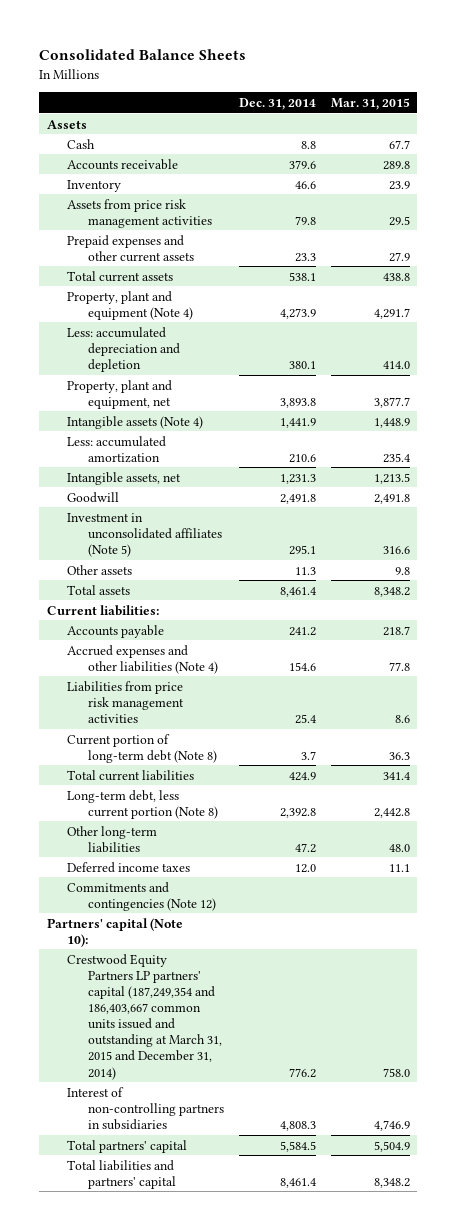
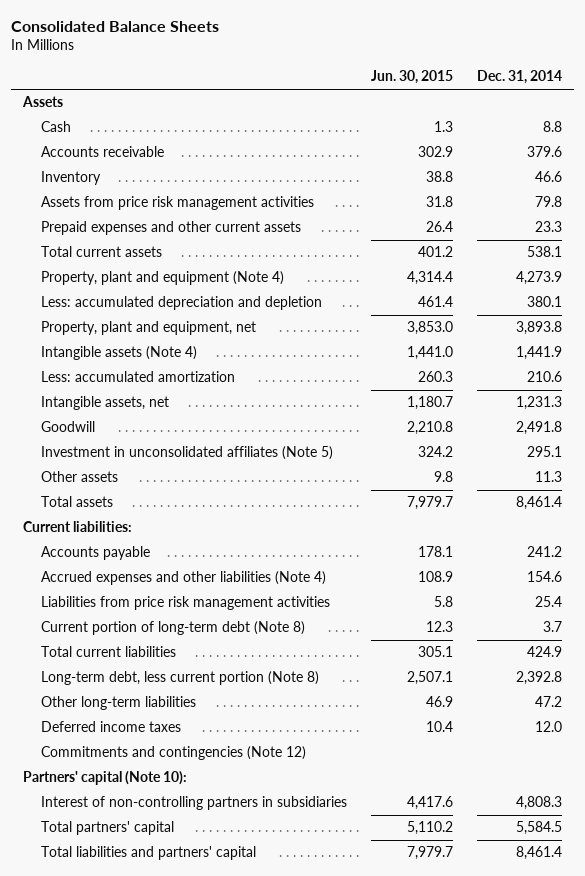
[330,98,410,111] Mar. 31, 2015 -> none
none -> [371,70,454,85] Jun. 30, 2015
[67,953,222,1080] Crestwood Equity Partners LP partners' capital (187,249,354 and 186,403,667 common units issued and outstanding at March 31, 2015 and December 31, 2014) -> none

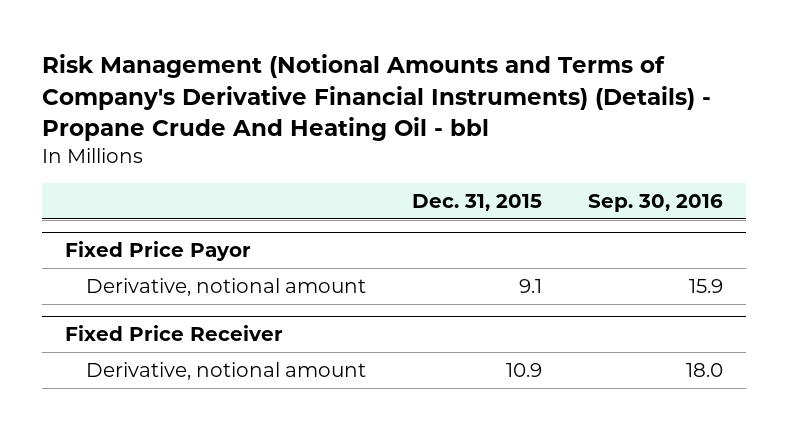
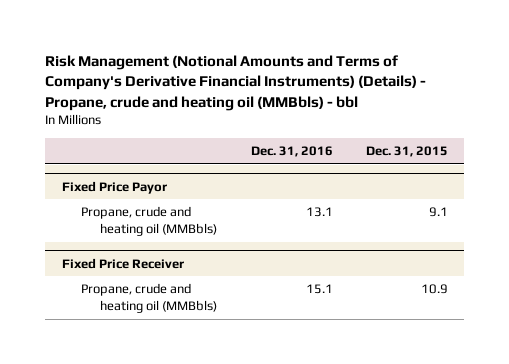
[42,54,712,141] Risk Management (Notional Amounts and Terms of Company's Derivative Financial Instruments) (Details) - Propane Crude And Heating Oil - bbl -> [44,54,426,111] Risk Management (Notional Amounts and Terms of Company's Derivative Financial Instruments) (Details) - Propane, crude and heating oil (MMBbls) - bbl
[587,194,723,213] Sep. 30, 2016 -> none
none -> [250,145,333,157] Dec. 31, 2016
[85,277,366,296] Derivative, notional amount -> [80,206,218,237] Propane, crude and heating oil (MMBbls)
[85,361,366,380] Derivative, notional amount -> [80,283,218,314] Propane, crude and heating oil (MMBbls)

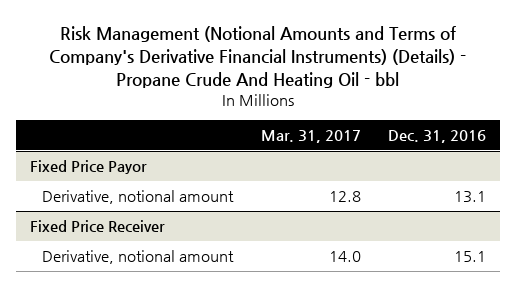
[44,54,426,111] Risk Management (Notional Amounts and Terms of Company's Derivative Financial Instruments) (Details) - Propane, crude and heating oil (MMBbls) - bbl -> [48,25,466,88] Risk Management (Notional Amounts and Terms of Company's Derivative Financial Instruments) (Details) - Propane Crude And Heating Oil - bbl
[365,145,448,157] Dec. 31, 2015 -> none
none -> [260,130,361,144] Mar. 31, 2017
[80,206,218,237] Propane, crude and heating oil (MMBbls) -> [42,190,235,205] Derivative, notional amount
[80,283,218,314] Propane, crude and heating oil (MMBbls) -> [42,250,235,265] Derivative, notional amount

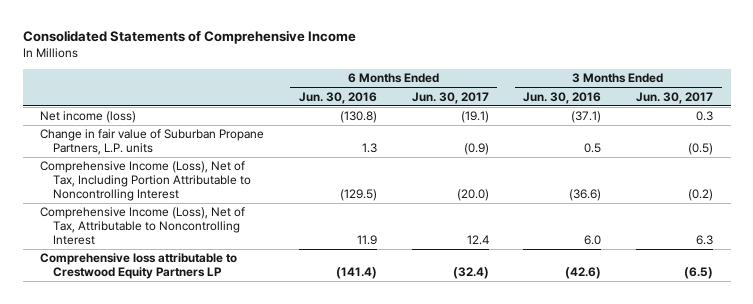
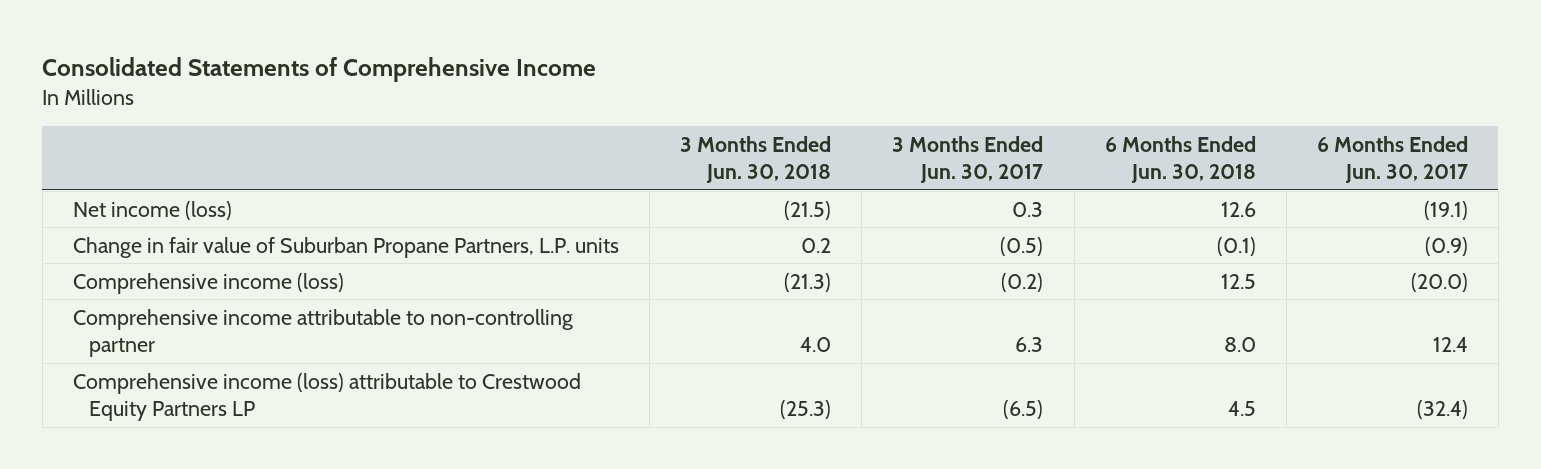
[298,91,377,104] Jun. 30, 2016 -> none
[523,91,602,104] Jun. 30, 2016 -> none
none -> [680,135,832,184] 3 Months Ended Jun. 30, 2018
none -> [1104,135,1256,184] 6 Months Ended Jun. 30, 2018
[39,161,252,202] Comprehensive Income (Loss), Net of Tax, Including Portion Attributable to Noncontrolling Interest -> [73,272,345,294] Comprehensive income (loss)
[39,207,245,246] Comprehensive Income (Loss), Net of Tax, Attributable to Noncontrolling Interest -> [73,308,574,358] Comprehensive income attributable to non-controlling partner
[39,253,237,280] Comprehensive loss attributable to Crestwood Equity Partners LP -> [73,372,582,422] Comprehensive income (loss) attributable to Crestwood Equity Partners LP

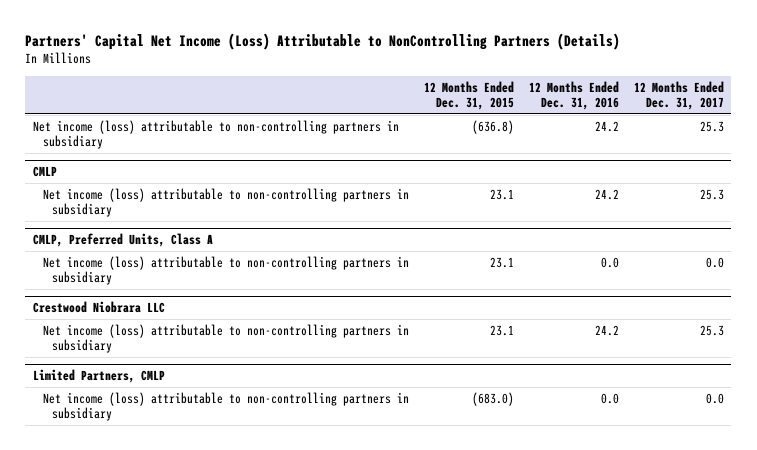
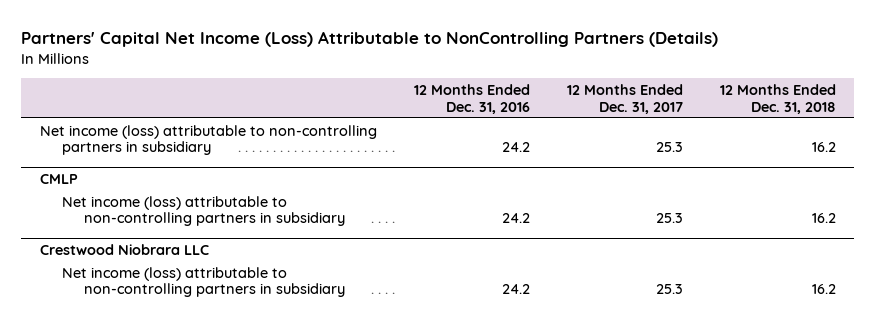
[423,80,514,111] 12 Months Ended Dec. 31, 2015 -> none
none -> [719,83,836,114] 12 Months Ended Dec. 31, 2018
[32,233,213,248] CMLP, Preferred Units, Class A -> none
[42,255,409,285] Net income (loss) attributable to non-controlling partners in subsidiary -> none
[32,369,165,384] Limited Partners, CMLP -> none
[42,391,409,421] Net income (loss) attributable to non-controlling partners in subsidiary -> none

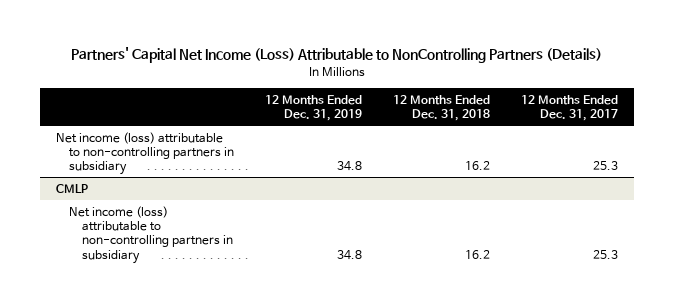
[413,83,530,114] 12 Months Ended Dec. 31, 2016 -> none
none -> [264,94,362,122] 12 Months Ended Dec. 31, 2019
[39,243,209,255] Crestwood Niobrara LLC -> none
[61,266,345,298] Net income (loss) attributable to non-controlling partners in subsidiary -> none

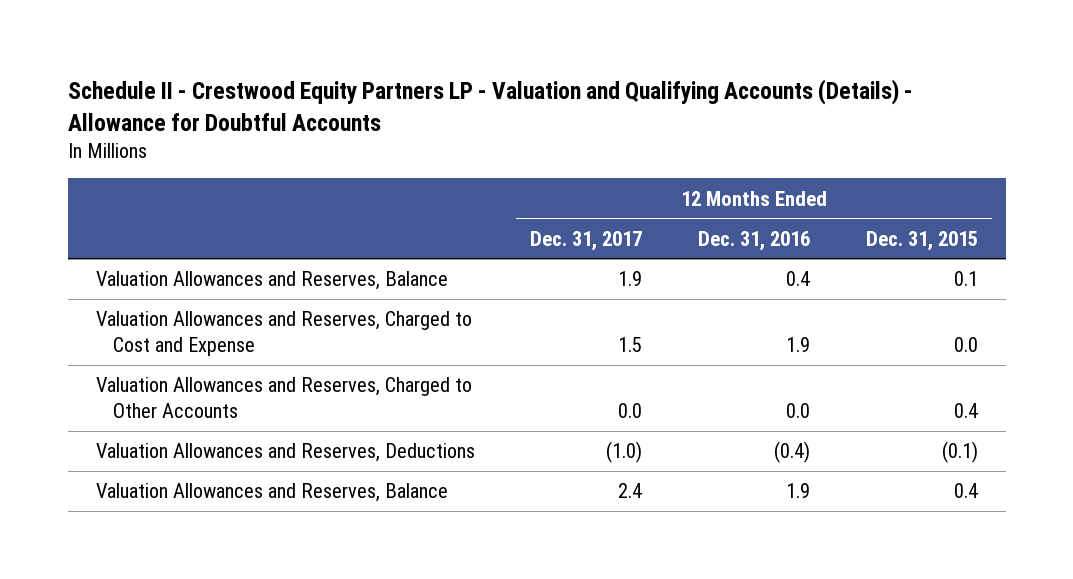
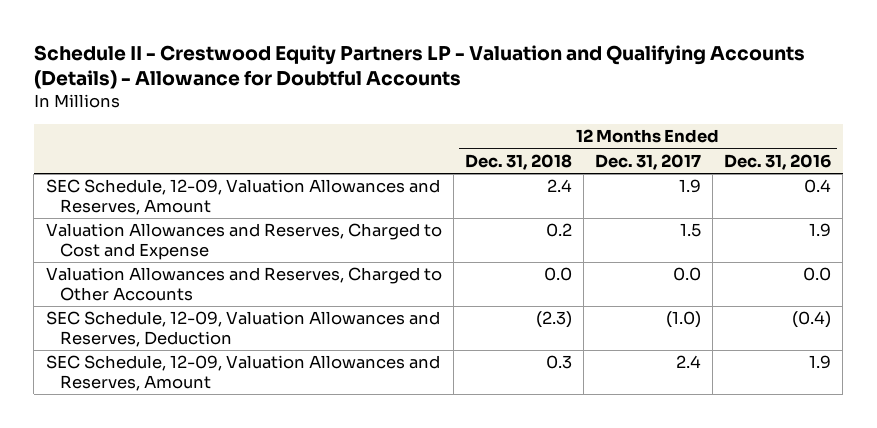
[865,230,978,251] Dec. 31, 2015 -> none
none -> [464,153,572,170] Dec. 31, 2018
[95,271,448,291] Valuation Allowances and Reserves, Balance -> [45,179,440,215] SEC Schedule, 12-09, Valuation Allowances and Reserves, Amount
[95,443,475,463] Valuation Allowances and Reserves, Deductions -> [45,311,440,347] SEC Schedule, 12-09, Valuation Allowances and Reserves, Deduction
[95,483,448,503] Valuation Allowances and Reserves, Balance -> [45,355,440,391] SEC Schedule, 12-09, Valuation Allowances and Reserves, Amount

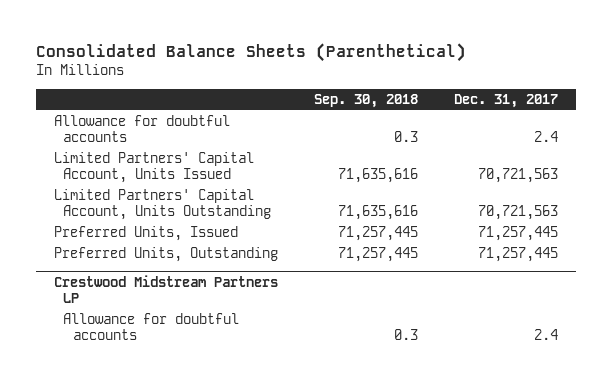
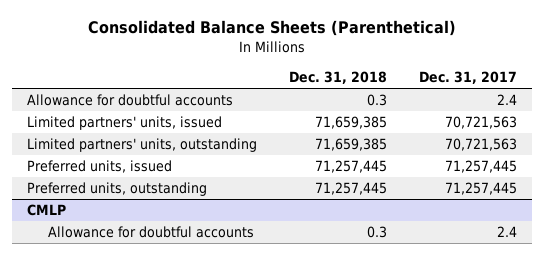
[313,93,418,108] Sep. 30, 2018 -> none
none -> [289,71,388,85] Dec. 31, 2018
[53,152,254,183] Limited Partners' Capital Account, Units Issued -> [27,116,223,131] Limited partners' units, issued
[53,189,272,220] Limited Partners' Capital Account, Units Outstanding -> [27,138,258,153] Limited partners' units, outstanding
[53,226,238,242] Preferred Units, Issued -> [27,160,173,174] Preferred units, issued
[53,247,278,263] Preferred Units, Outstanding -> [27,182,208,197] Preferred units, outstanding
[53,275,278,303] Crestwood Midstream Partners LP -> [27,204,67,217] CMLP

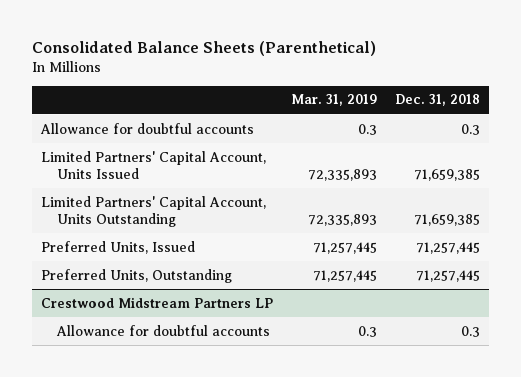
[418,71,517,85] Dec. 31, 2017 -> none
none -> [290,94,377,107] Mar. 31, 2019
[27,116,223,131] Limited partners' units, issued -> [41,150,267,180] Limited Partners' Capital Account, Units Issued
[27,138,258,153] Limited partners' units, outstanding -> [41,195,267,228] Limited Partners' Capital Account, Units Outstanding
[27,160,173,174] Preferred units, issued -> [41,240,196,254] Preferred Units, Issued
[27,182,208,197] Preferred units, outstanding -> [41,268,233,283] Preferred Units, Outstanding
[27,204,67,217] CMLP -> [41,296,274,308] Crestwood Midstream Partners LP

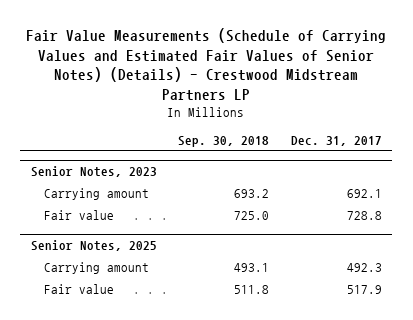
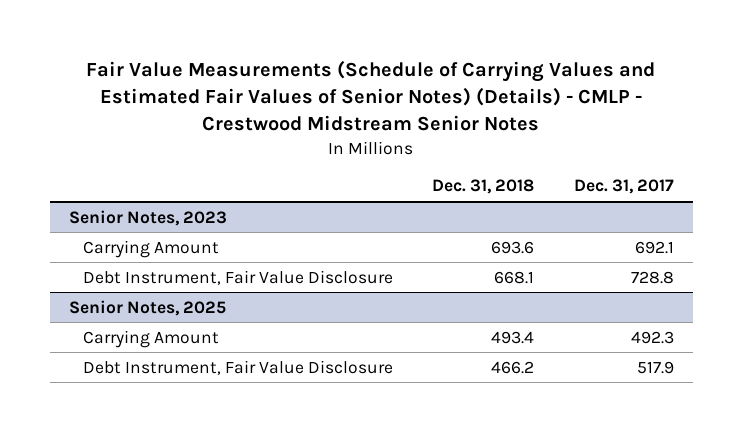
[26,28,387,102] Fair Value Measurements (Schedule of Carrying Values and Estimated Fair Values of Senior Notes) (Details) - Crestwood Midstream Partners LP -> [86,60,656,132] Fair Value Measurements (Schedule of Carrying Values and Estimated Fair Values of Senior Notes) (Details) - CMLP - Crestwood Midstream Senior Notes
[178,136,270,148] Sep. 30, 2018 -> none
none -> [432,179,535,195] Dec. 31, 2018
[44,188,150,201] Carrying amount -> [82,239,219,258] Carrying Amount
[44,210,115,221] Fair value -> [82,269,393,285] Debt Instrument, Fair Value Disclosure
[44,262,150,275] Carrying amount -> [82,329,219,348] Carrying Amount
[44,284,115,295] Fair value -> [82,359,393,375] Debt Instrument, Fair Value Disclosure

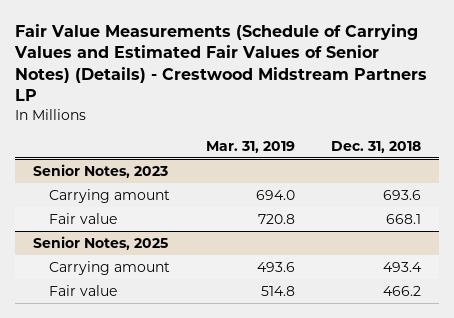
[86,60,656,132] Fair Value Measurements (Schedule of Carrying Values and Estimated Fair Values of Senior Notes) (Details) - CMLP - Crestwood Midstream Senior Notes -> [14,23,428,102] Fair Value Measurements (Schedule of Carrying Values and Estimated Fair Values of Senior Notes) (Details) - Crestwood Midstream Partners LP
[573,179,674,195] Dec. 31, 2017 -> none
none -> [205,140,295,153] Mar. 31, 2019
[82,239,219,258] Carrying Amount -> [48,188,170,203] Carrying amount
[82,269,393,285] Debt Instrument, Fair Value Disclosure -> [48,212,117,224] Fair value
[82,329,219,348] Carrying Amount -> [48,260,170,275] Carrying amount
[82,359,393,375] Debt Instrument, Fair Value Disclosure -> [48,284,117,296] Fair value

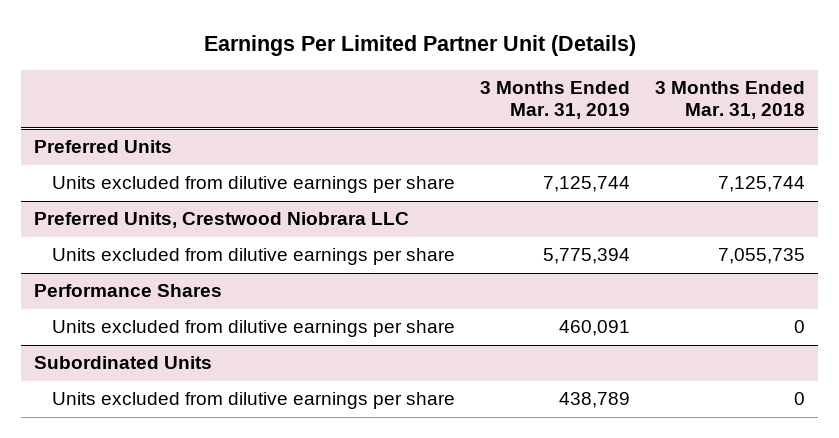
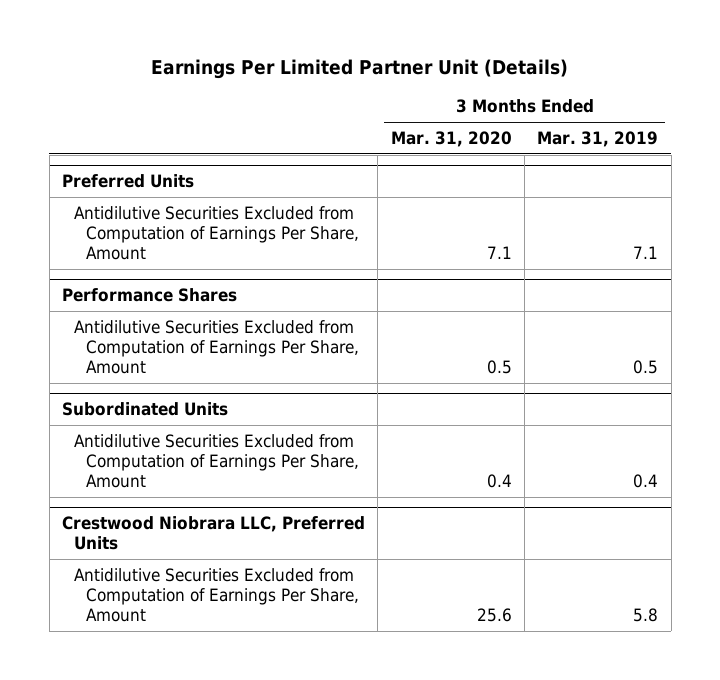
[655,81,806,120] 3 Months Ended Mar. 31, 2018 -> none
none -> [390,130,512,147] Mar. 31, 2020
[33,212,409,229] Preferred Units, Crestwood Niobrara LLC -> none
[51,248,455,266] Units excluded from dilutive earnings per share -> none
[51,176,455,194] Units excluded from dilutive earnings per share -> [74,205,360,261] Antidilutive Securities Excluded from Computation of Earnings Per Share, Amount
[542,176,630,193] 7,125,744 -> [633,246,659,260] 7.1
[51,320,455,338] Units excluded from dilutive earnings per share -> [74,319,360,375] Antidilutive Securities Excluded from Computation of Earnings Per Share, Amount
[558,320,630,337] 460,091 -> [633,360,659,375] 0.5
[51,392,455,410] Units excluded from dilutive earnings per share -> [74,433,360,489] Antidilutive Securities Excluded from Computation of Earnings Per Share, Amount
[558,392,630,409] 438,789 -> [633,474,659,489] 0.4
none -> [62,515,366,551] Crestwood Niobrara LLC, Preferred Units
none -> [74,567,360,623] Antidilutive Securities Excluded from Computation of Earnings Per Share, Amount

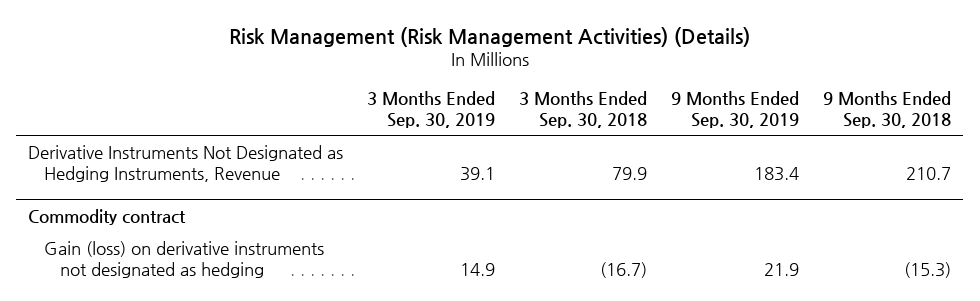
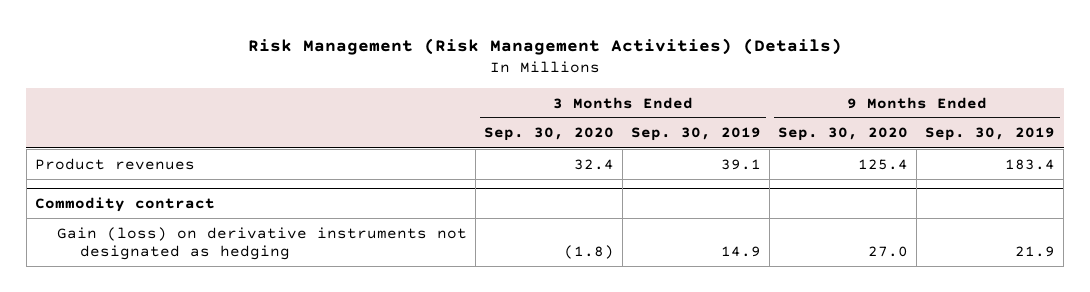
[519,91,648,129] 3 Months Ended Sep. 30, 2018 -> none
[823,91,952,129] 9 Months Ended Sep. 30, 2018 -> none
none -> [484,127,615,142] Sep. 30, 2020
none -> [778,127,909,142] Sep. 30, 2020
[28,145,344,183] Derivative Instruments Not Designated as Hedging Instruments, Revenue -> [34,157,195,170] Product revenues

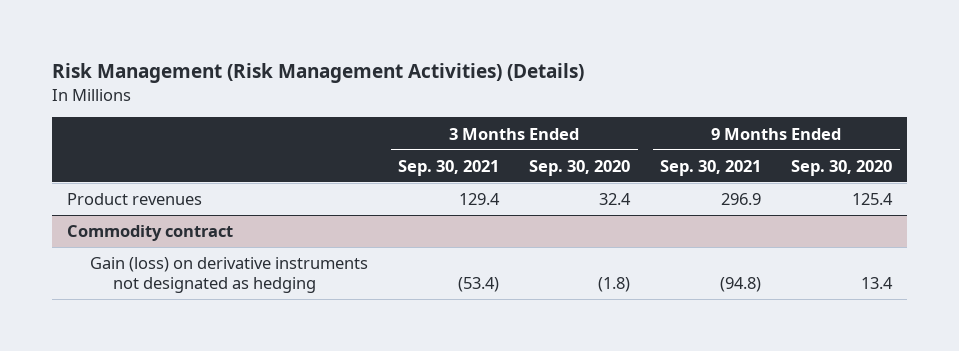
[631,127,762,142] Sep. 30, 2019 -> none
[925,127,1056,142] Sep. 30, 2019 -> none
none -> [398,159,500,176] Sep. 30, 2021
none -> [660,159,762,176] Sep. 30, 2021
[868,246,909,258] 27.0 -> [861,277,894,290] 13.4

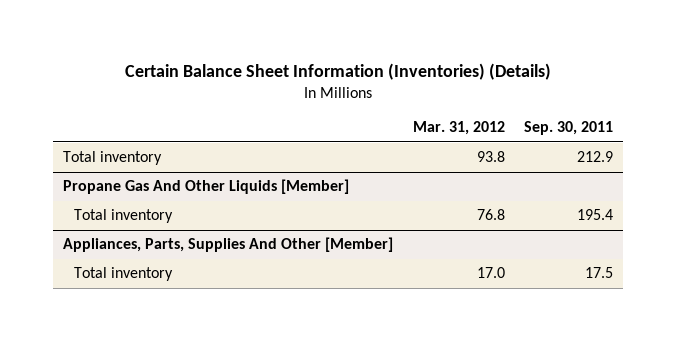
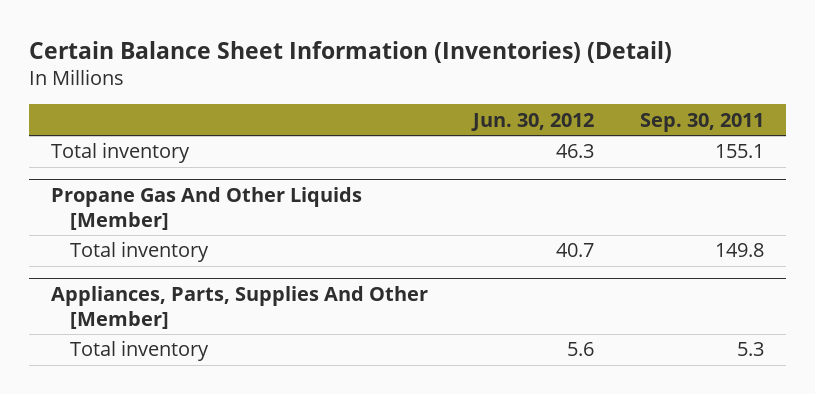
[125,63,552,81] Certain Balance Sheet Information (Inventories) (Details) -> [28,40,672,63] Certain Balance Sheet Information (Inventories) (Detail)
[412,121,505,136] Mar. 31, 2012 -> none
none -> [471,112,595,131] Jun. 30, 2012
[577,151,614,163] 212.9 -> [714,144,764,159] 155.1
[577,209,614,221] 195.4 -> [714,243,764,258] 149.8
[585,267,614,279] 17.5 -> [736,342,764,357] 5.3

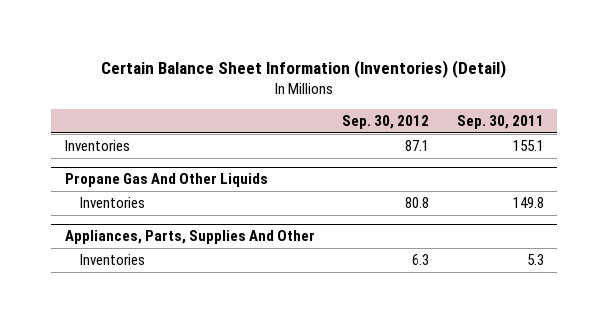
[471,112,595,131] Jun. 30, 2012 -> none
none -> [342,115,430,130] Sep. 30, 2012
[51,142,191,164] Total inventory -> [64,140,130,152] Inventories
[51,186,363,230] Propane Gas And Other Liquids [Member] -> [64,173,268,188] Propane Gas And Other Liquids
[69,241,209,263] Total inventory -> [80,197,146,209] Inventories
[51,285,429,329] Appliances, Parts, Supplies And Other [Member] -> [64,230,315,245] Appliances, Parts, Supplies And Other
[69,340,209,362] Total inventory -> [80,254,146,266] Inventories

